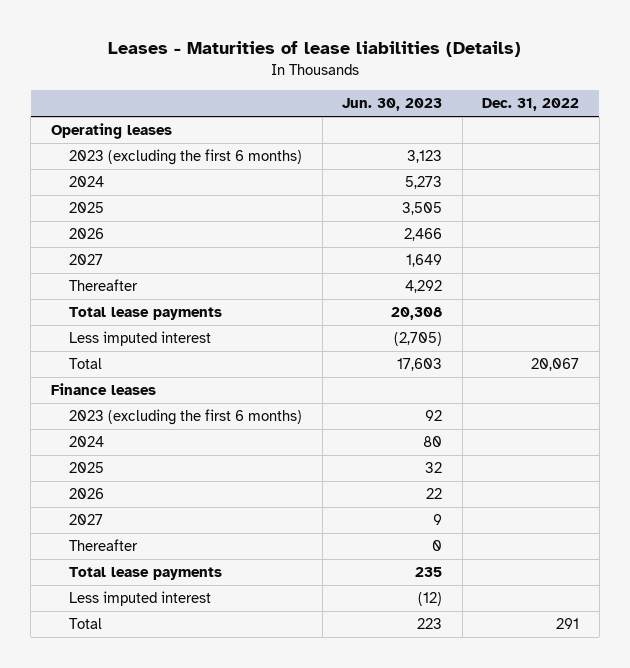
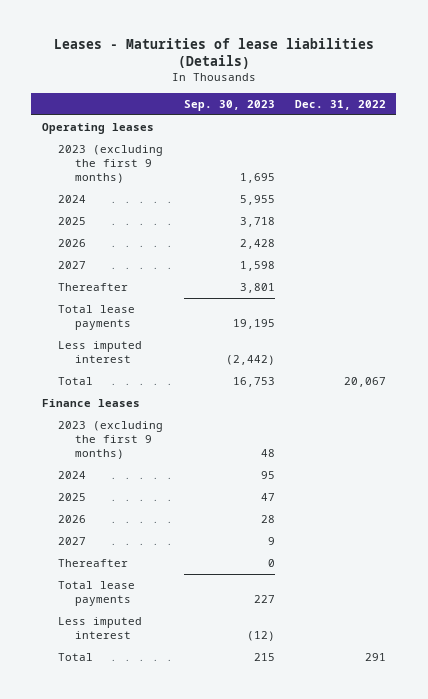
[342,98,443,112] Jun. 30, 2023 -> none
none -> [183,99,275,111] Sep. 30, 2023
[69,149,303,166] 2023 (excluding the first 6 months) -> [58,145,164,183] 2023 (excluding the first 9 months)
[69,409,303,426] 2023 (excluding the first 6 months) -> [58,421,164,459] 2023 (excluding the first 9 months)

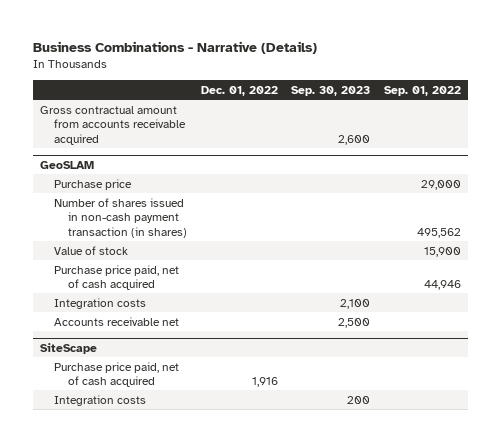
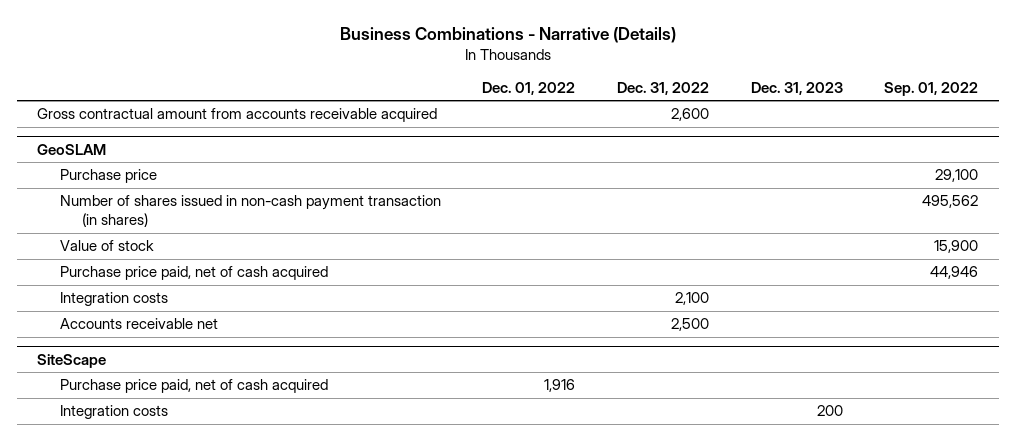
[291,85,371,96] Sep. 30, 2023 -> none
none -> [617,81,710,95] Dec. 31, 2022
none -> [750,81,843,95] Dec. 31, 2023
[421,179,462,190] 29,000 -> [935,169,979,183] 29,100

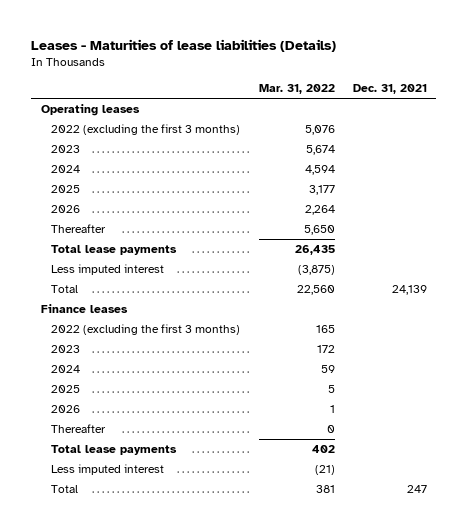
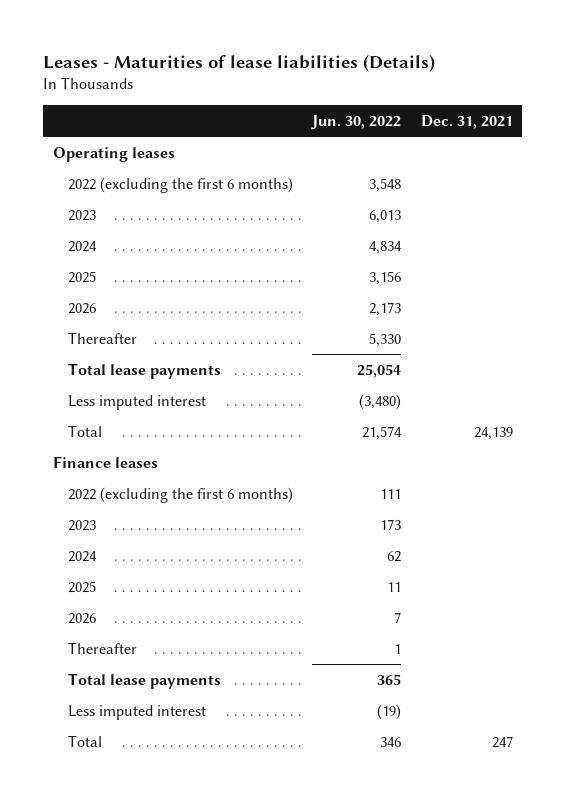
[258,83,335,94] Mar. 31, 2022 -> none
none -> [311,114,402,130] Jun. 30, 2022
[51,124,241,136] 2022 (excluding the first 3 months) -> [67,176,293,193] 2022 (excluding the first 6 months)
[51,324,241,336] 2022 (excluding the first 3 months) -> [67,486,293,503] 2022 (excluding the first 6 months)

